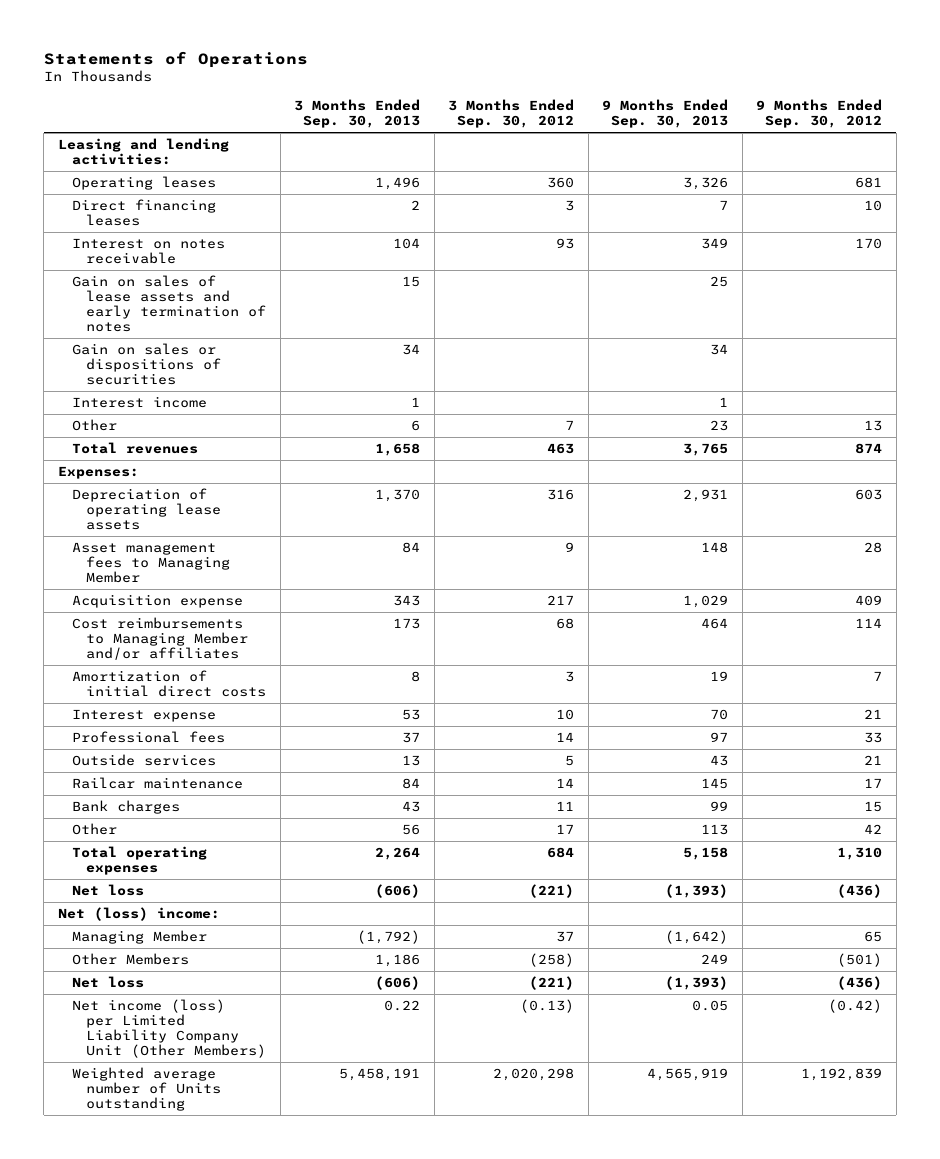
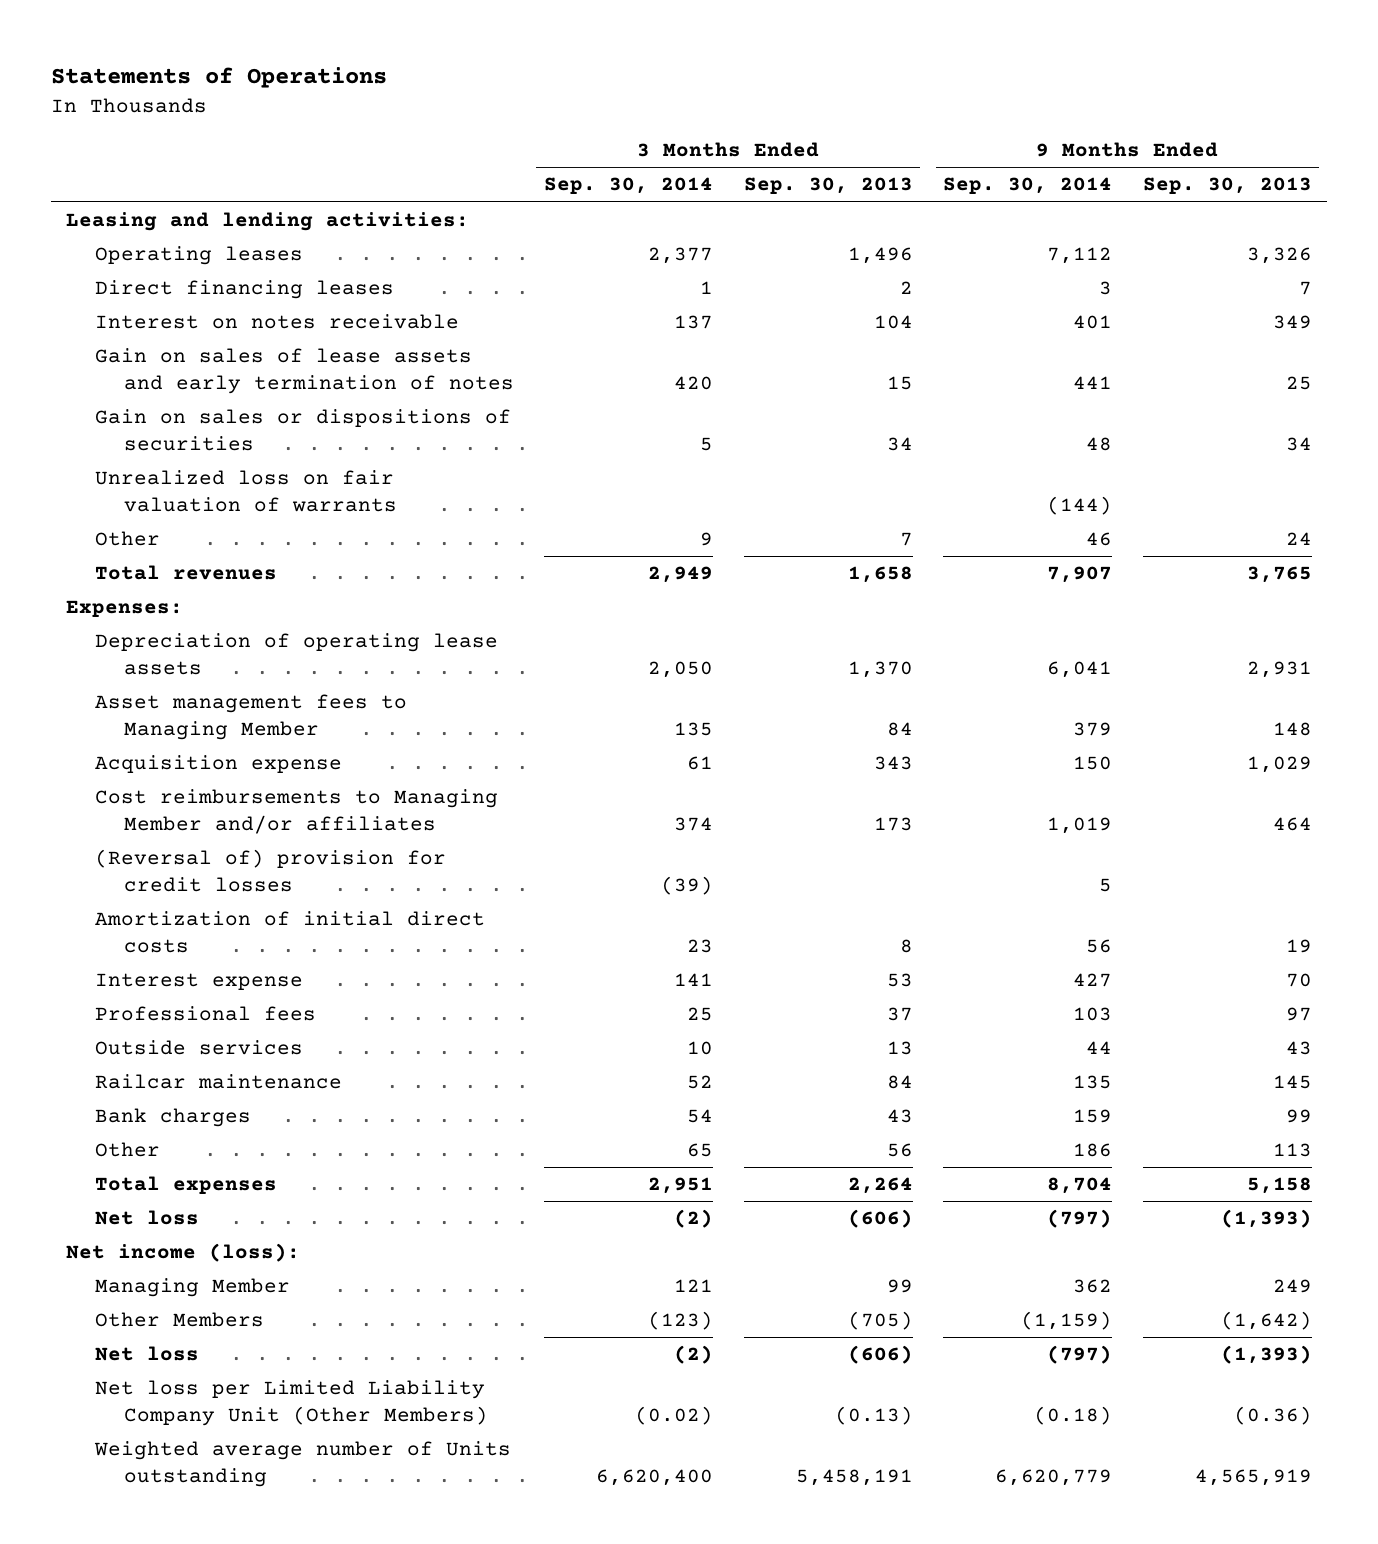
[448,99,575,129] 3 Months Ended Sep. 30, 2012 -> none
[756,99,883,129] 9 Months Ended Sep. 30, 2012 -> none
none -> [544,177,714,195] Sep. 30, 2014
none -> [943,177,1113,195] Sep. 30, 2014
[71,395,207,408] Interest income -> none
none -> [94,470,397,513] Unrealized loss on fair valuation of warrants
[411,419,421,431] 6 -> [899,532,913,547] 7
[710,419,729,431] 23 -> [1285,532,1312,546] 24
none -> [94,849,446,893] (Reversal of) provision for credit losses
[71,845,207,875] Total operating expenses -> [94,1176,277,1195] Total expenses
[57,906,220,921] Net (loss) income: -> [66,1243,301,1263] Net income (loss):
[357,929,421,944] (1,792) -> [886,1279,913,1294] 99
[665,929,729,944] (1,642) -> [1272,1279,1312,1294] 249
[375,953,421,967] 1,186 -> [847,1311,913,1331] (705)
[701,953,729,964] 249 -> [1220,1311,1312,1331] (1,642)
[71,998,266,1058] Net income (loss) per Limited Liability Company Unit (Other Members) -> [94,1380,488,1427] Net loss per Limited Liability Company Unit (Other Members)
[384,999,421,1011] 0.22 -> [834,1406,913,1426] (0.13)
[692,999,729,1011] 0.05 -> [1233,1406,1312,1426] (0.36)

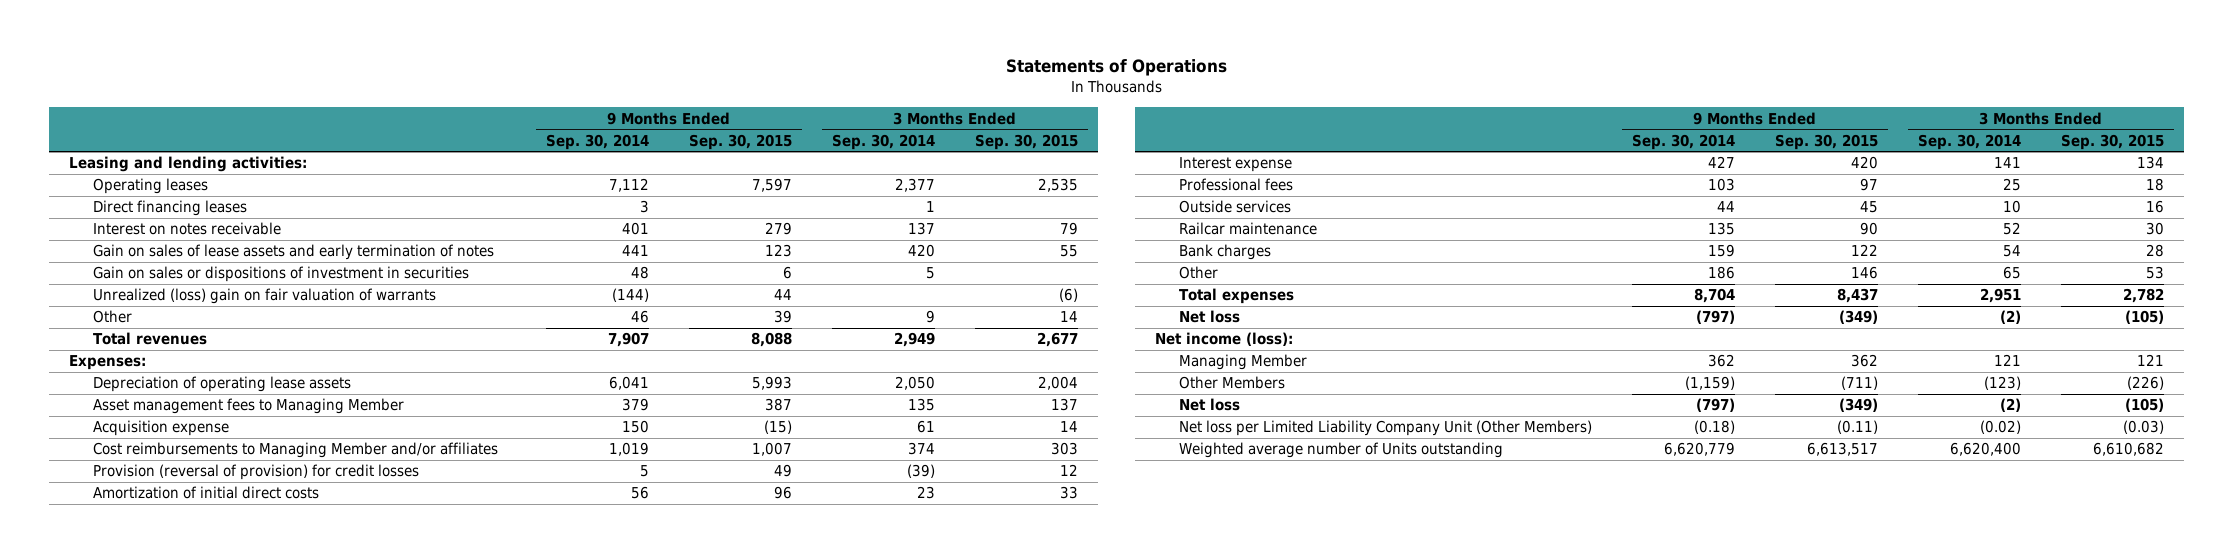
[743,177,913,195] Sep. 30, 2013 -> none
[1142,177,1312,195] Sep. 30, 2013 -> none
none -> [688,133,792,150] Sep. 30, 2015
none -> [974,133,1078,150] Sep. 30, 2015
[94,409,511,452] Gain on sales or dispositions of securities -> [92,266,469,283] Gain on sales or dispositions of investment in securities
[94,470,397,513] Unrealized loss on fair valuation of warrants -> [92,288,436,305] Unrealized (loss) gain on fair valuation of warrants
[94,849,446,893] (Reversal of) provision for credit losses -> [92,464,419,481] Provision (reversal of provision) for credit losses

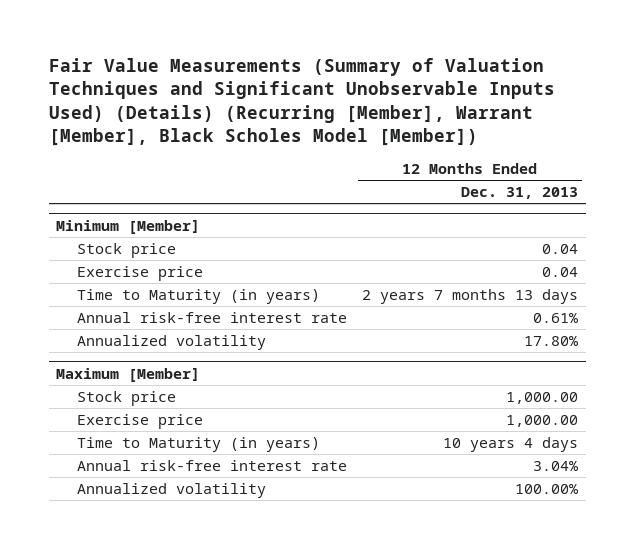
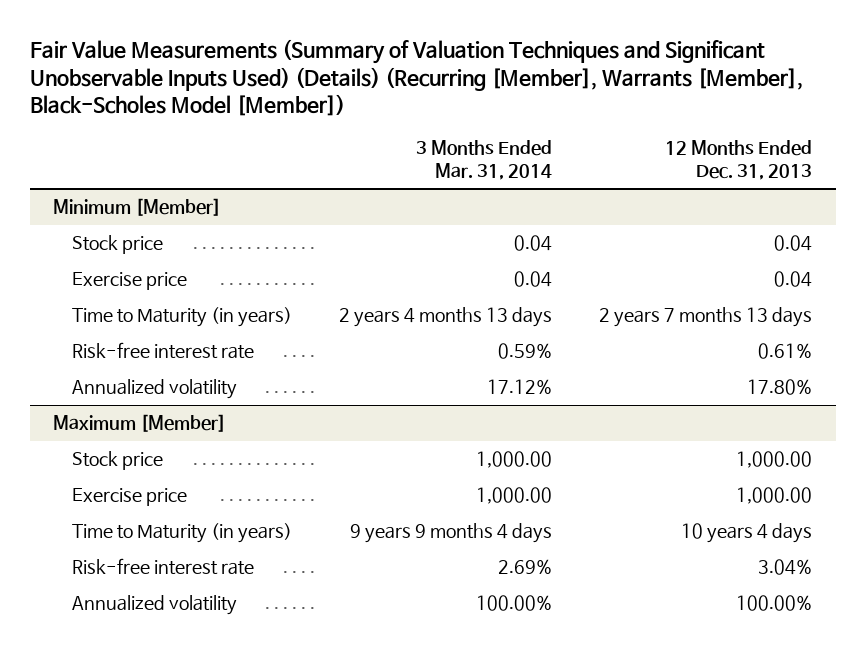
[48,57,555,146] Fair Value Measurements (Summary of Valuation Techniques and Significant Unobservable Inputs Used) (Details) (Recurring [Member], Warrant [Member], Black Scholes Model [Member]) -> [29,39,803,117] Fair Value Measurements (Summary of Valuation Techniques and Significant Unobservable Inputs Used) (Details) (Recurring [Member], Warrants [Member], Black-Scholes Model [Member])
none -> [415,140,552,180] 3 Months Ended Mar. 31, 2014
[76,311,347,323] Annual risk-free interest rate -> [71,342,254,360] Risk-free interest rate
[76,459,347,471] Annual risk-free interest rate -> [71,558,254,576] Risk-free interest rate

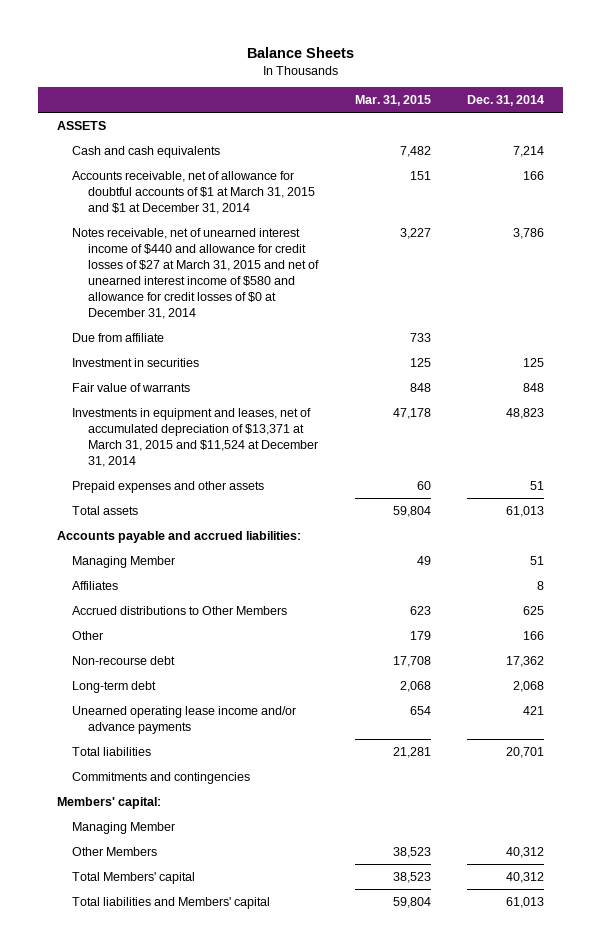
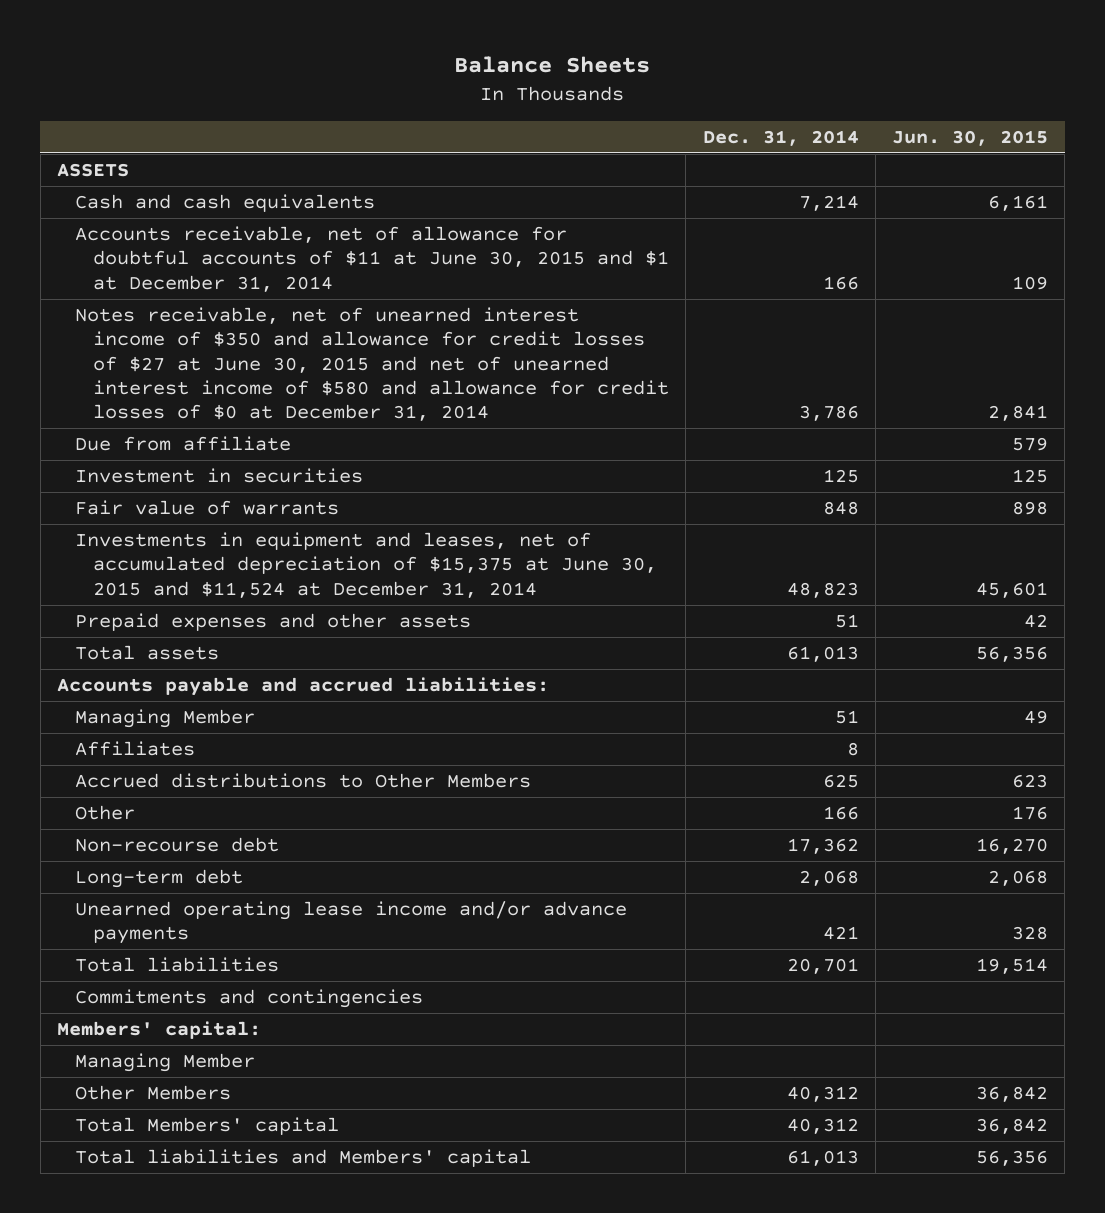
[354,95,431,107] Mar. 31, 2015 -> none
none -> [892,129,1049,146] Jun. 30, 2015
[72,170,315,214] Accounts receivable, net of allowance for doubtful accounts of $1 at March 31, 2015 and $1 at December 31, 2014 -> [75,226,670,292] Accounts receivable, net of allowance for doubtful accounts of $11 at June 30, 2015 and $1 at December 31, 2014
[72,227,319,319] Notes receivable, net of unearned interest income of $440 and allowance for credit losses of $27 at March 31, 2015 and net of unearned interest income of $580 and allowance for credit losses of $0 at December 31, 2014 -> [75,307,670,422] Notes receivable, net of unearned interest income of $350 and allowance for credit losses of $27 at June 30, 2015 and net of unearned interest income of $580 and allowance for credit losses of $0 at December 31, 2014
[72,407,318,467] Investments in equipment and leases, net of accumulated depreciation of $13,371 at March 31, 2015 and $11,524 at December 31, 2014 -> [75,532,658,598] Investments in equipment and leases, net of accumulated depreciation of $15,375 at June 30, 2015 and $11,524 at December 31, 2014

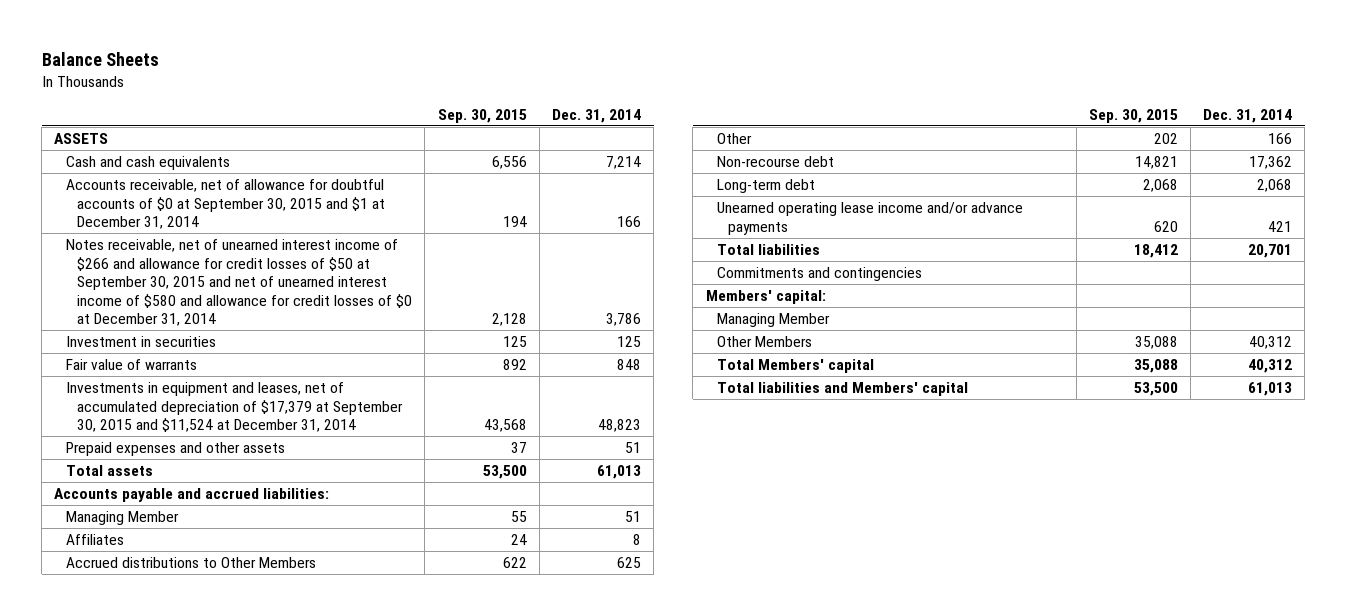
[892,129,1049,146] Jun. 30, 2015 -> none
none -> [437,108,527,123] Sep. 30, 2015
[75,436,292,452] Due from affiliate -> none
[75,226,670,292] Accounts receivable, net of allowance for doubtful accounts of $11 at June 30, 2015 and $1 at December 31, 2014 -> [65,179,386,230] Accounts receivable, net of allowance for doubtful accounts of $0 at September 30, 2015 and $1 at December 31, 2014
[75,307,670,422] Notes receivable, net of unearned interest income of $350 and allowance for credit losses of $27 at June 30, 2015 and net of unearned interest income of $580 and allowance for credit losses of $0 at December 31, 2014 -> [65,239,413,327] Notes receivable, net of unearned interest income of $266 and allowance for credit losses of $50 at September 30, 2015 and net of unearned interest income of $580 and allowance for credit losses of $0 at December 31, 2014
[75,532,658,598] Investments in equipment and leases, net of accumulated depreciation of $15,375 at June 30, 2015 and $11,524 at December 31, 2014 -> [65,382,404,433] Investments in equipment and leases, net of accumulated depreciation of $17,379 at September 30, 2015 and $11,524 at December 31, 2014

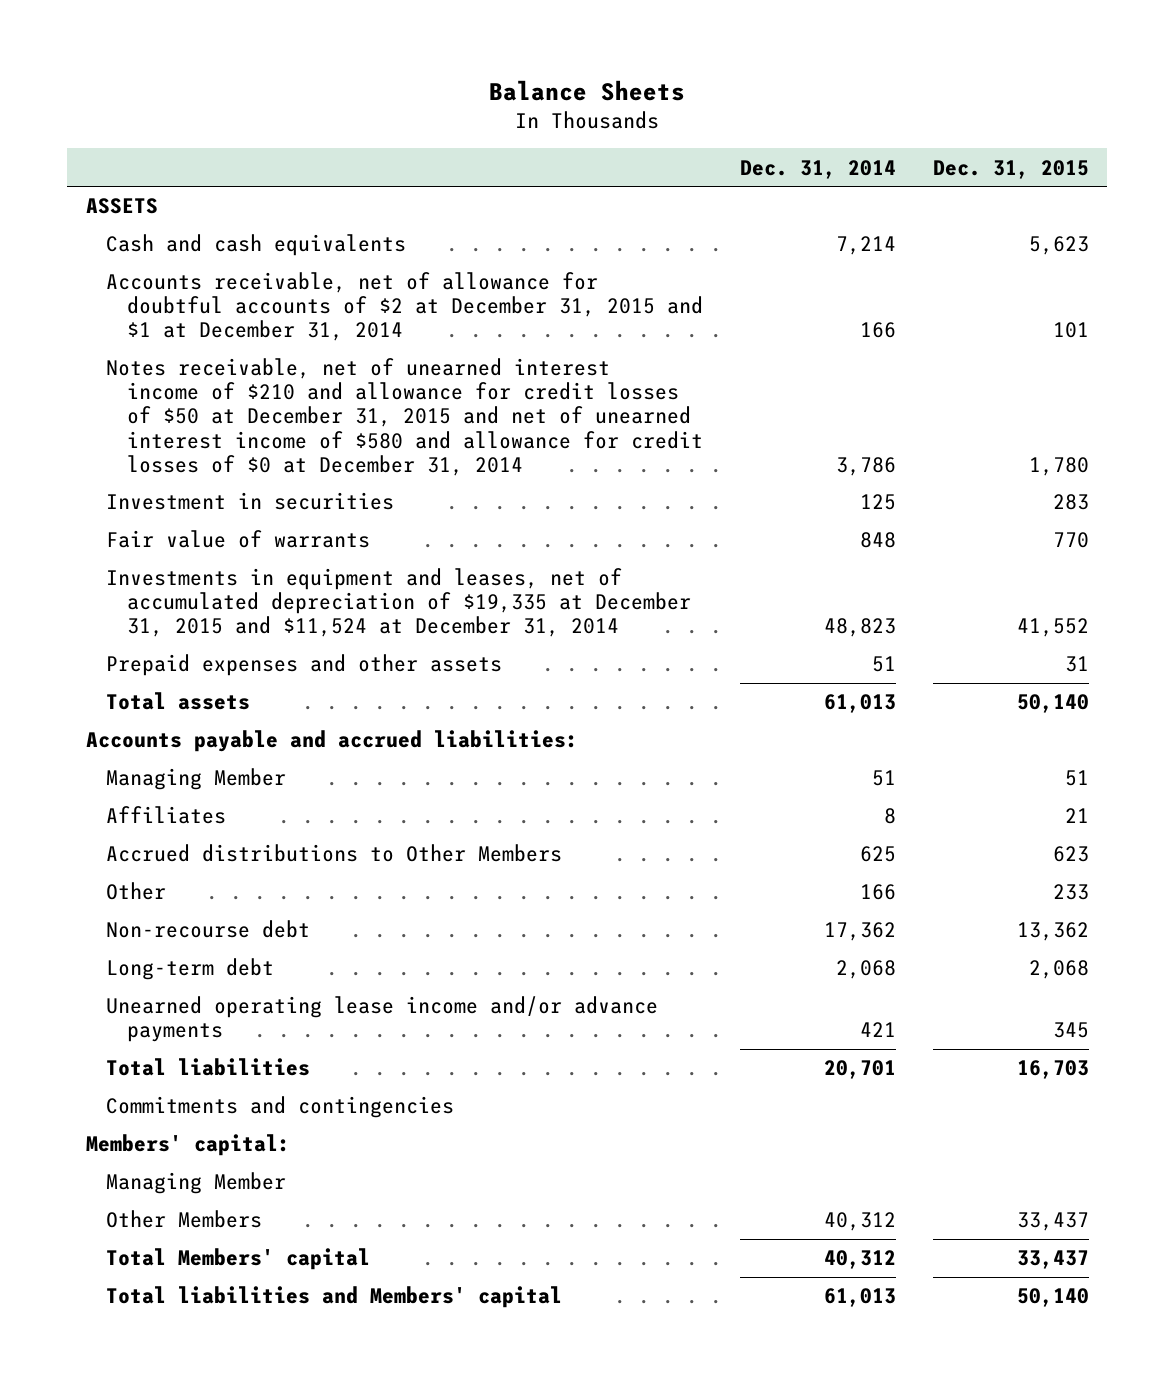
[437,108,527,123] Sep. 30, 2015 -> none
none -> [932,159,1089,179] Dec. 31, 2015
[65,179,386,230] Accounts receivable, net of allowance for doubtful accounts of $0 at September 30, 2015 and $1 at December 31, 2014 -> [106,272,704,342] Accounts receivable, net of allowance for doubtful accounts of $2 at December 31, 2015 and $1 at December 31, 2014
[65,239,413,327] Notes receivable, net of unearned interest income of $266 and allowance for credit losses of $50 at September 30, 2015 and net of unearned interest income of $580 and allowance for credit losses of $0 at December 31, 2014 -> [106,358,704,476] Notes receivable, net of unearned interest income of $210 and allowance for credit losses of $50 at December 31, 2015 and net of unearned interest income of $580 and allowance for credit losses of $0 at December 31, 2014
[65,382,404,433] Investments in equipment and leases, net of accumulated depreciation of $17,379 at September 30, 2015 and $11,524 at December 31, 2014 -> [106,568,692,638] Investments in equipment and leases, net of accumulated depreciation of $19,335 at December 31, 2015 and $11,524 at December 31, 2014

